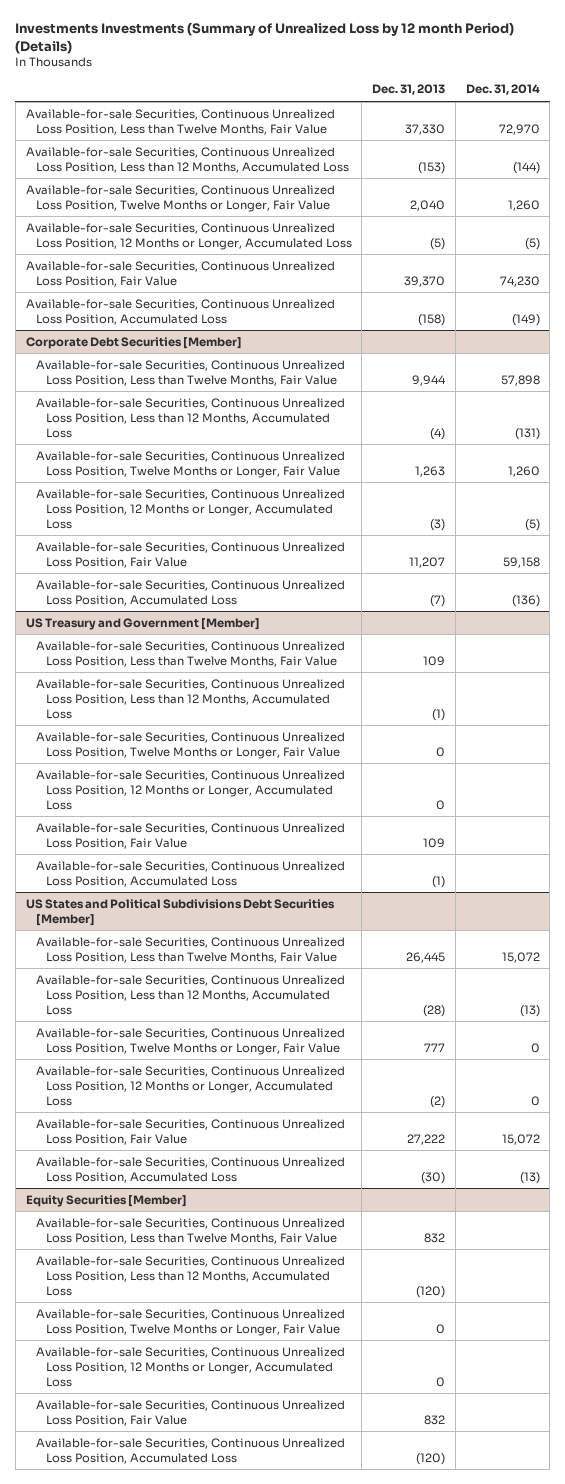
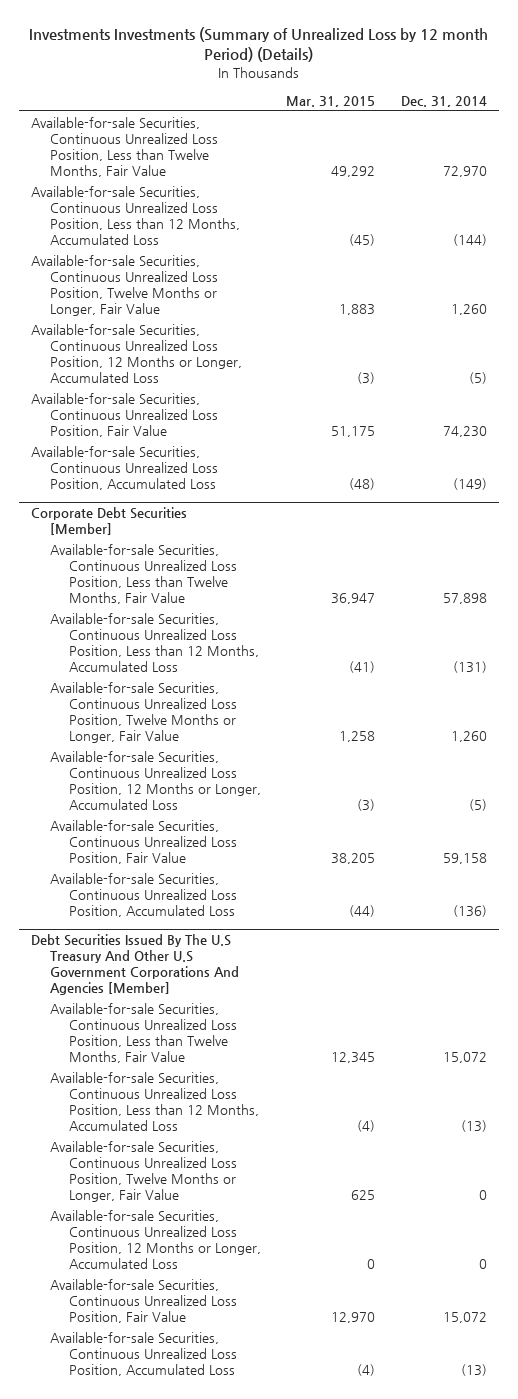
[372,84,446,96] Dec. 31, 2013 -> none
none -> [286,95,376,107] Mar. 31, 2015
[35,640,345,667] Available-for-sale Securities, Continuous Unrealized Loss Position, Less than Twelve Months, Fair Value -> none
[35,678,345,719] Available-for-sale Securities, Continuous Unrealized Loss Position, Less than 12 Months, Accumulated Loss -> none
[35,731,345,759] Available-for-sale Securities, Continuous Unrealized Loss Position, Twelve Months or Longer, Fair Value -> none
[35,769,345,810] Available-for-sale Securities, Continuous Unrealized Loss Position, 12 Months or Longer, Accumulated Loss -> none
[35,822,345,849] Available-for-sale Securities, Continuous Unrealized Loss Position, Fair Value -> none
[35,860,345,887] Available-for-sale Securities, Continuous Unrealized Loss Position, Accumulated Loss -> none
[25,898,335,926] US States and Political Subdivisions Debt Securities [Member] -> none
[25,617,260,630] US Treasury and Government [Member] -> [31,933,240,996] Debt Securities Issued By The U.S Treasury And Other U.S Government Corporations And Agencies [Member]
[25,1194,187,1207] Equity Securities [Member] -> none
[35,1217,345,1244] Available-for-sale Securities, Continuous Unrealized Loss Position, Less than Twelve Months, Fair Value -> none
[35,1255,345,1296] Available-for-sale Securities, Continuous Unrealized Loss Position, Less than 12 Months, Accumulated Loss -> none
[35,1308,345,1336] Available-for-sale Securities, Continuous Unrealized Loss Position, Twelve Months or Longer, Fair Value -> none
[35,1346,345,1387] Available-for-sale Securities, Continuous Unrealized Loss Position, 12 Months or Longer, Accumulated Loss -> none
[35,1399,345,1426] Available-for-sale Securities, Continuous Unrealized Loss Position, Fair Value -> none
[35,1437,345,1464] Available-for-sale Securities, Continuous Unrealized Loss Position, Accumulated Loss -> none

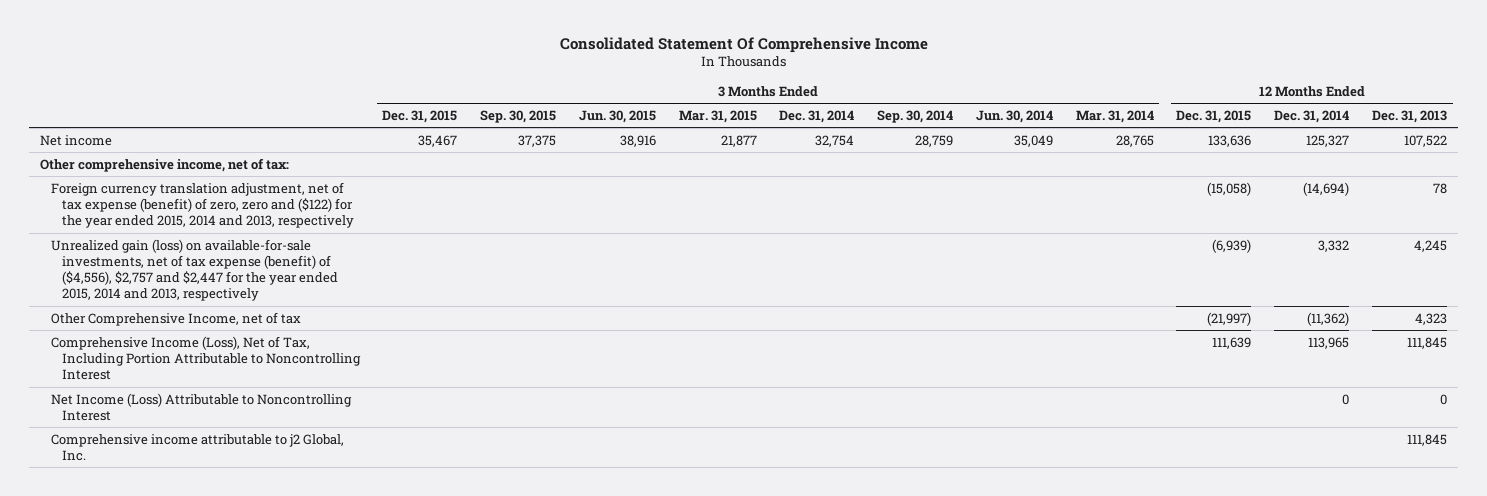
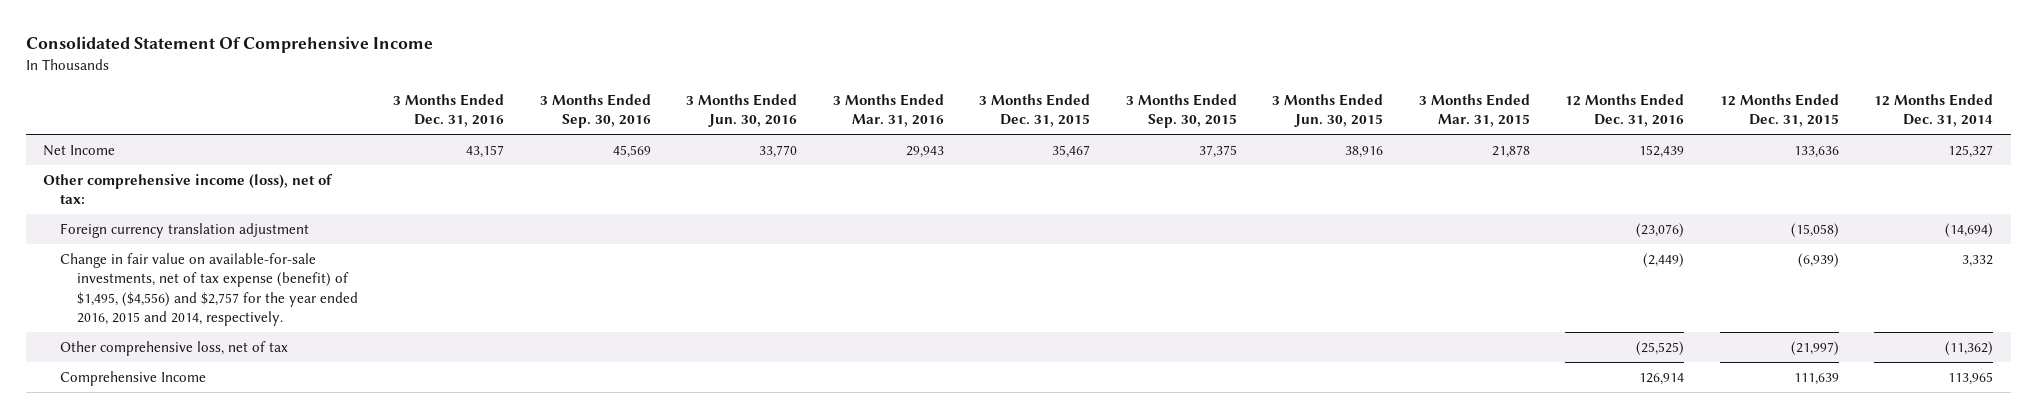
[779,109,855,123] Dec. 31, 2014 -> none
[877,109,954,123] Sep. 30, 2014 -> none
[975,109,1053,123] Jun. 30, 2014 -> none
[1075,109,1154,123] Mar. 31, 2014 -> none
[1371,109,1447,123] Dec. 31, 2013 -> none
none -> [393,93,505,128] 3 Months Ended Dec. 31, 2016
none -> [539,93,651,129] 3 Months Ended Sep. 30, 2016
none -> [686,93,798,128] 3 Months Ended Jun. 30, 2016
none -> [832,93,944,128] 3 Months Ended Mar. 31, 2016
none -> [1565,93,1685,128] 12 Months Ended Dec. 31, 2016
[51,392,353,421] Net Income (Loss) Attributable to Noncontrolling Interest -> none
[51,433,345,461] Comprehensive income attributable to j2 Global, Inc. -> none
[40,134,113,146] Net income -> [43,145,116,157] Net Income
[720,134,757,147] 21,877 -> [1491,145,1530,159] 21,878
[40,157,290,172] Other comprehensive income, net of tax: -> [43,174,334,205] Other comprehensive income (loss), net of tax:
[51,181,354,229] Foreign currency translation adjustment, net of tax expense (benefit) of zero, zero and ($122) for the year ended 2015, 2014 and 2013, respectively -> [60,223,310,239] Foreign currency translation adjustment
[51,238,338,302] Unrealized gain (loss) on available-for-sale investments, net of tax expense (benefit) of ($4,556), $2,757 and $2,447 for the year ended 2015, 2014 and 2013, respectively -> [60,253,358,326] Change in fair value on available-for-sale investments, net of tax expense (benefit) of $1,495, ($4,556) and $2,757 for the year ended 2016, 2015 and 2014, respectively.
[51,311,302,326] Other Comprehensive Income, net of tax -> [60,341,289,357] Other comprehensive loss, net of tax
[51,335,361,381] Comprehensive Income (Loss), Net of Tax, Including Portion Attributable to Noncontrolling Interest -> [60,371,207,387] Comprehensive Income

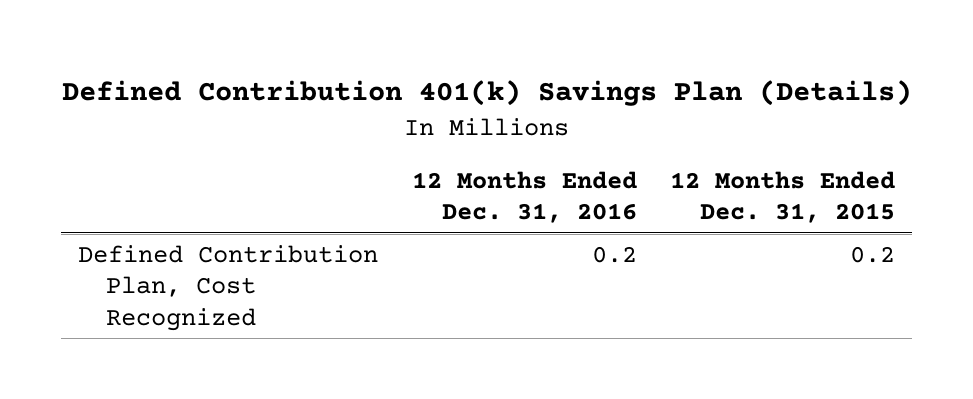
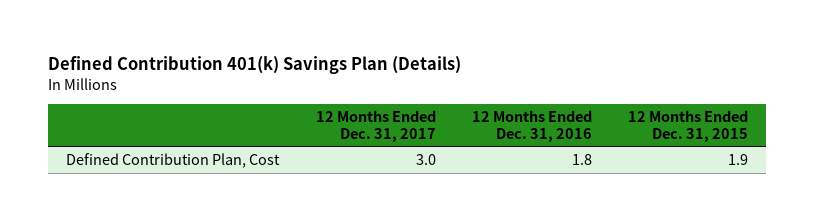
none -> [315,110,436,142] 12 Months Ended Dec. 31, 2017
[78,245,379,331] Defined Contribution Plan, Cost Recognized -> [66,153,281,169] Defined Contribution Plan, Cost
[591,246,637,264] 0.2 -> [571,154,592,166] 1.8
[850,246,896,264] 0.2 -> [728,154,749,166] 1.9

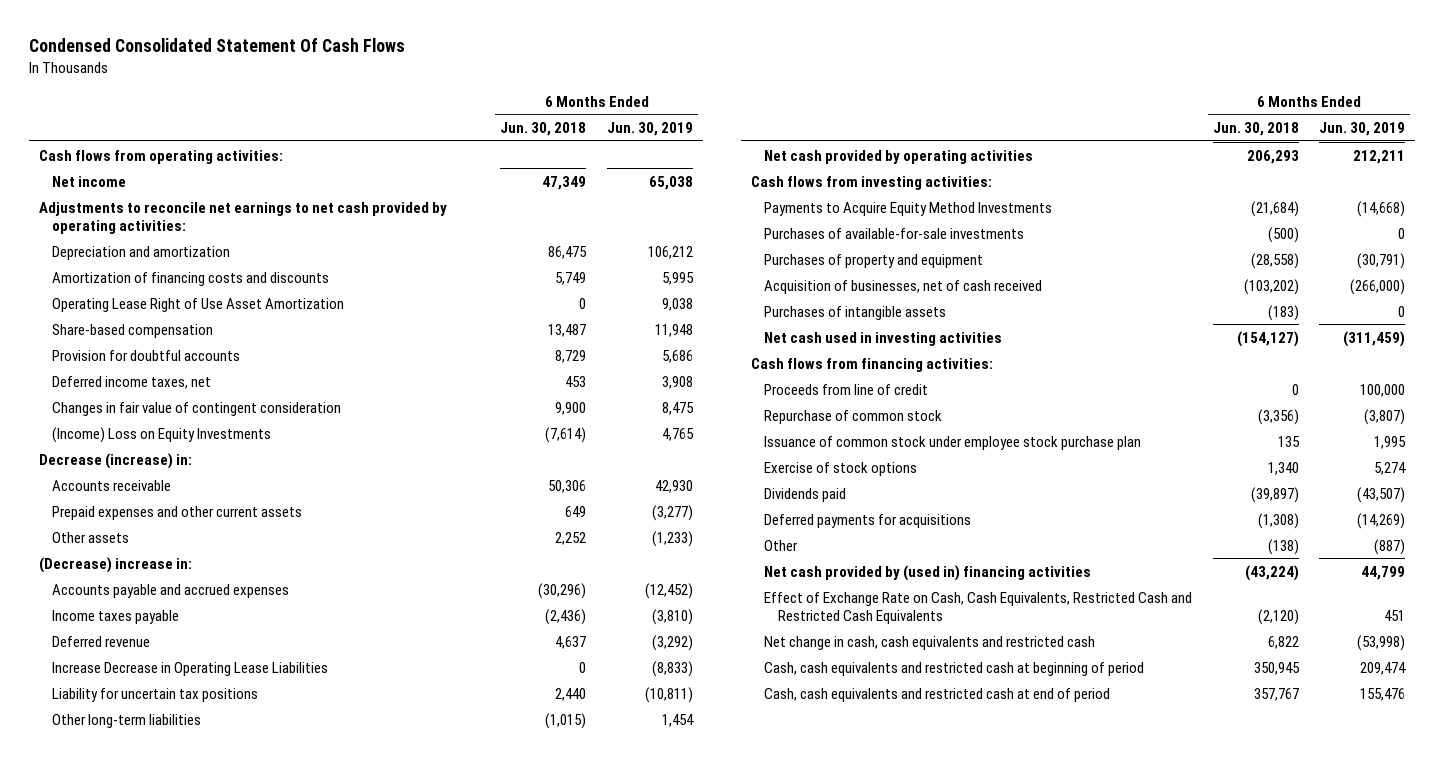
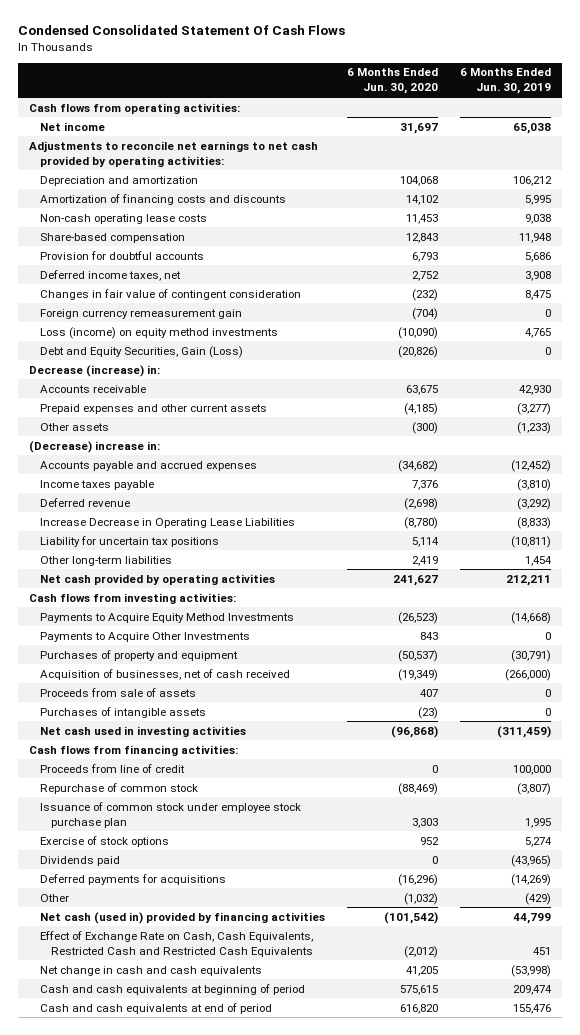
[500,122,587,137] Jun. 30, 2018 -> none
none -> [346,68,438,95] 6 Months Ended Jun. 30, 2020
[52,297,345,312] Operating Lease Right of Use Asset Amortization -> [39,213,207,224] Non-cash operating lease costs
none -> [39,308,242,319] Foreign currency remeasurement gain
[52,426,272,443] (Income) Loss on Equity Investments -> [39,326,278,339] Loss (income) on equity method investments
none -> [39,345,243,358] Debt and Equity Securities, Gain (Loss)
[764,227,1025,239] Purchases of available-for-sale investments -> none
none -> [39,631,250,642] Payments to Acquire Other Investments
none -> [39,687,196,697] Proceeds from sale of assets
[1356,486,1405,503] (43,507) -> [511,854,552,867] (43,965)
[1373,538,1405,555] (887) -> [525,892,552,905] (429)
[764,564,1092,581] Net cash provided by (used in) financing activities -> [39,911,325,924] Net cash (used in) provided by financing activities
[764,635,1096,650] Net change in cash, cash equivalents and restricted cash -> [39,965,262,976] Net change in cash and cash equivalents
[764,661,1145,676] Cash, cash equivalents and restricted cash at beginning of period -> [39,983,305,995] Cash and cash equivalents at beginning of period
[764,687,1111,702] Cash, cash equivalents and restricted cash at end of period -> [39,1002,272,1014] Cash and cash equivalents at end of period

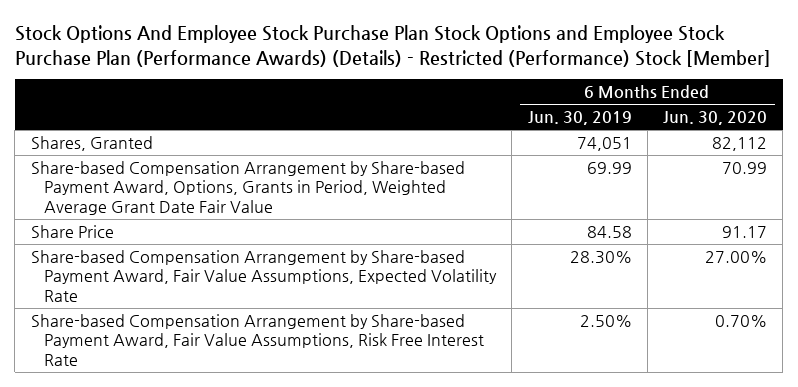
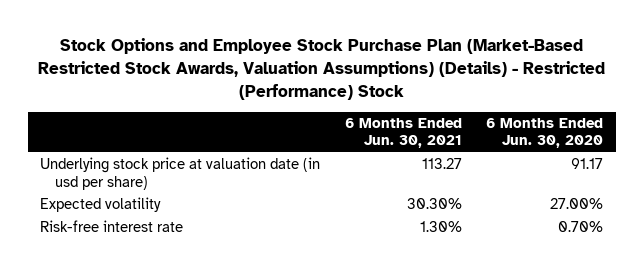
[14,25,771,67] Stock Options And Employee Stock Purchase Plan Stock Options and Employee Stock Purchase Plan (Performance Awards) (Details) - Restricted (Performance) Stock [Member] -> [37,38,605,101] Stock Options and Employee Stock Purchase Plan (Market-Based Restricted Stock Awards, Valuation Assumptions) (Details) - Restricted (Performance) Stock
[527,111,632,126] Jun. 30, 2019 -> none
none -> [344,118,462,149] 6 Months Ended Jun. 30, 2021
[30,135,153,151] Shares, Granted -> none
[30,160,465,215] Share-based Compensation Arrangement by Share-based Payment Award, Options, Grants in Period, Weighted Average Grant Date Fair Value -> none
[30,224,114,238] Share Price -> [40,157,321,190] Underlying stock price at valuation date (in usd per share)
[30,249,498,302] Share-based Compensation Arrangement by Share-based Payment Award, Fair Value Assumptions, Expected Volatility Rate -> [40,197,162,213] Expected volatility
[30,313,485,366] Share-based Compensation Arrangement by Share-based Payment Award, Fair Value Assumptions, Risk Free Interest Rate -> [40,220,184,233] Risk-free interest rate

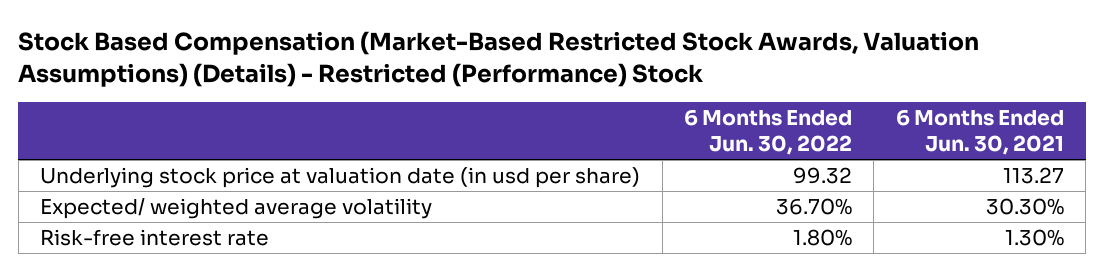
[37,38,605,101] Stock Options and Employee Stock Purchase Plan (Market-Based Restricted Stock Awards, Valuation Assumptions) (Details) - Restricted (Performance) Stock -> [18,30,980,87] Stock Based Compensation (Market-Based Restricted Stock Awards, Valuation Assumptions) (Details) - Restricted (Performance) Stock
[486,118,604,149] 6 Months Ended Jun. 30, 2020 -> none
none -> [683,108,852,155] 6 Months Ended Jun. 30, 2022
[40,197,162,213] Expected volatility -> [40,197,433,219] Expected/ weighted average volatility

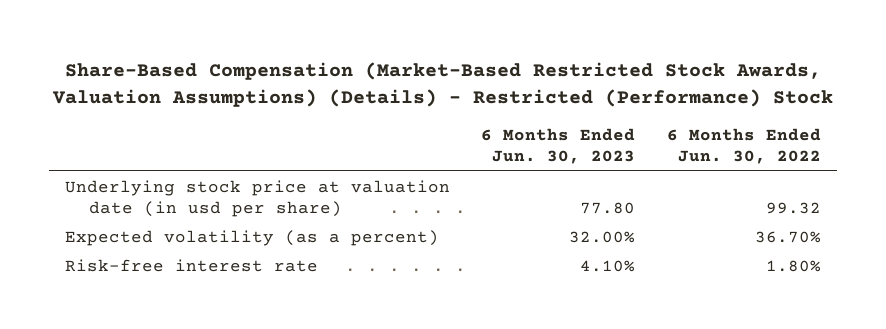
[18,30,980,87] Stock Based Compensation (Market-Based Restricted Stock Awards, Valuation Assumptions) (Details) - Restricted (Performance) Stock -> [51,62,833,108] Share-Based Compensation (Market-Based Restricted Stock Awards, Valuation Assumptions) (Details) - Restricted (Performance) Stock
[895,108,1064,155] 6 Months Ended Jun. 30, 2021 -> none
none -> [481,128,636,165] 6 Months Ended Jun. 30, 2023
[40,197,433,219] Expected/ weighted average volatility -> [64,229,439,246] Expected volatility (as a percent)

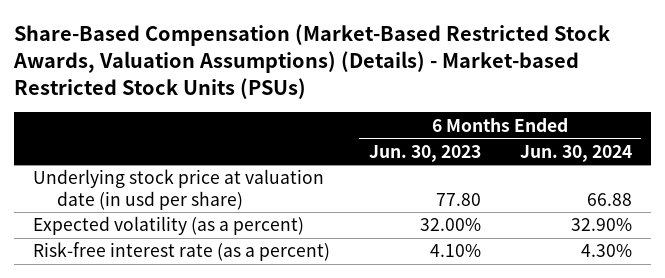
[51,62,833,108] Share-Based Compensation (Market-Based Restricted Stock Awards, Valuation Assumptions) (Details) - Restricted (Performance) Stock -> [13,24,611,99] Share-Based Compensation (Market-Based Restricted Stock Awards, Valuation Assumptions) (Details) - Market-based Restricted Stock Units (PSUs)
[667,128,822,165] 6 Months Ended Jun. 30, 2022 -> none
none -> [519,144,632,162] Jun. 30, 2024
[64,258,318,272] Risk-free interest rate -> [33,242,331,262] Risk-free interest rate (as a percent)

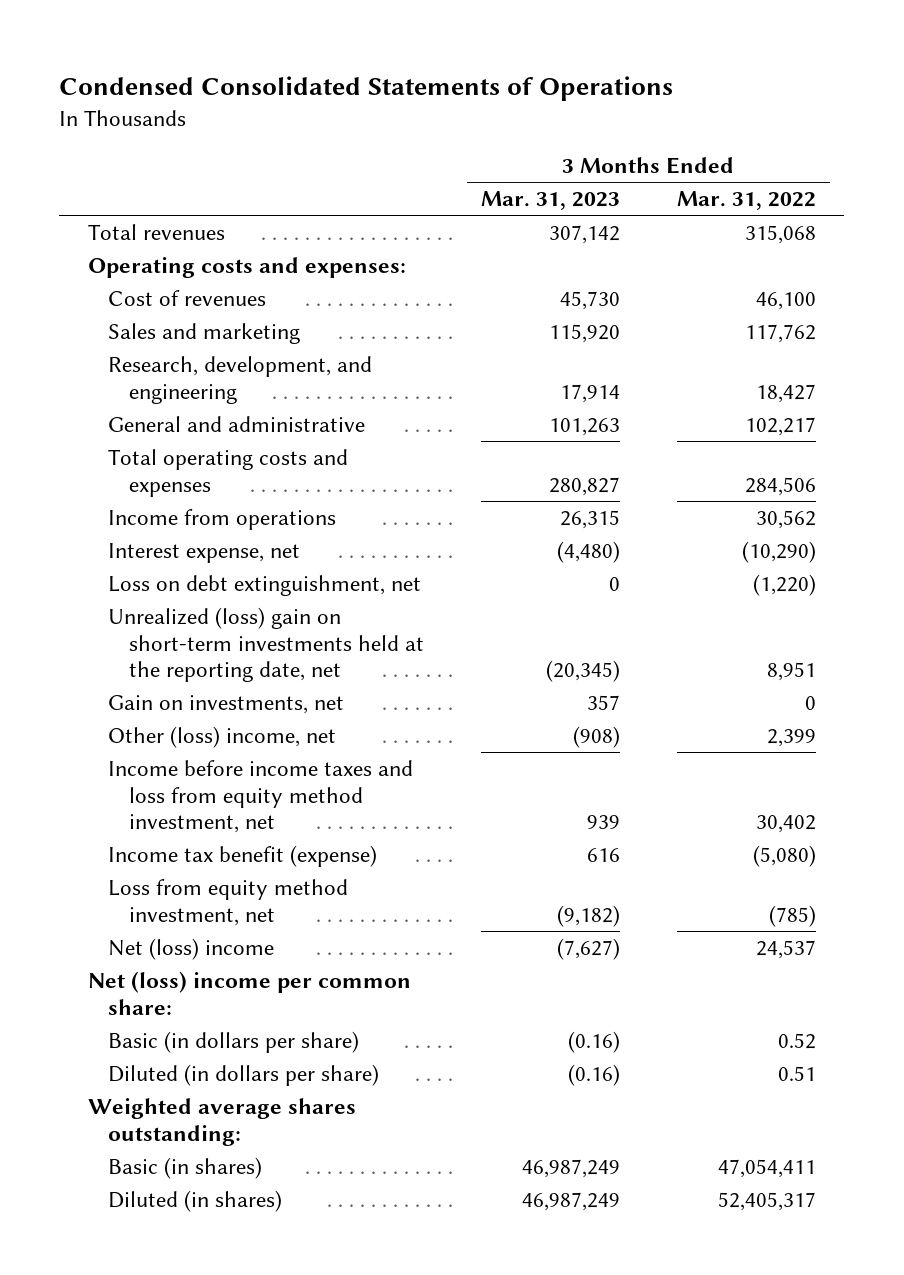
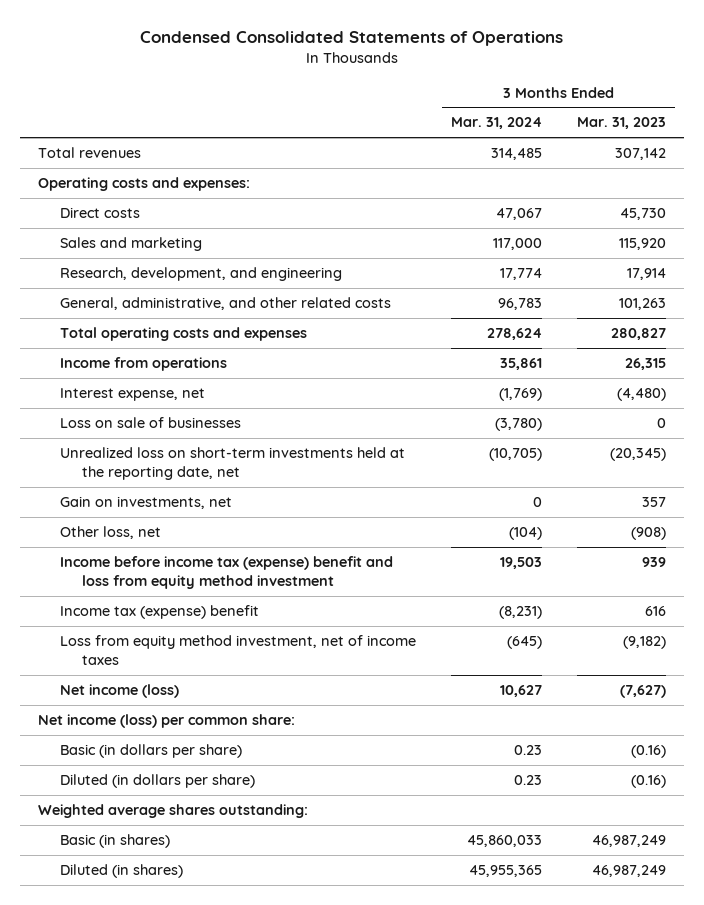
[676,191,816,211] Mar. 31, 2022 -> none
none -> [451,117,543,130] Mar. 31, 2024
[108,290,267,307] Cost of revenues -> [59,207,140,219] Direct costs
[108,416,366,433] General and administrative -> [59,297,391,311] General, administrative, and other related costs
[108,575,422,597] Loss on debt extinguishment, net -> none
none -> [59,417,241,429] Loss on sale of businesses
[108,607,425,683] Unrealized (loss) gain on short-term investments held at the reporting date, net -> [59,447,405,481] Unrealized loss on short-term investments held at the reporting date, net
[108,726,337,749] Other (loss) income, net -> [59,526,161,540] Other loss, net
[108,760,414,834] Income before income taxes and loss from equity method investment, net -> [59,556,393,590] Income before income tax (expense) benefit and loss from equity method investment
[108,845,378,868] Income tax benefit (expense) -> [59,605,259,620] Income tax (expense) benefit
[108,879,349,926] Loss from equity method investment, net -> [59,635,416,666] Loss from equity method investment, net of income taxes
[108,938,275,961] Net (loss) income -> [59,684,179,699] Net income (loss)
[87,971,411,1015] Net (loss) income per common share: -> [37,714,295,729] Net income (loss) per common share:

